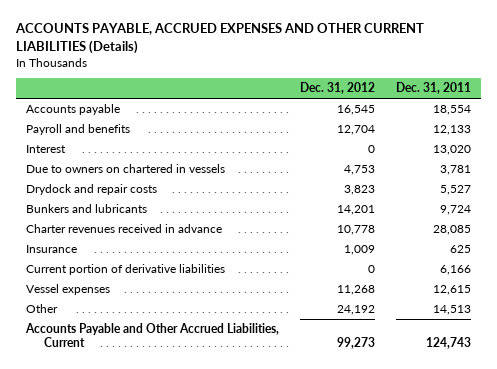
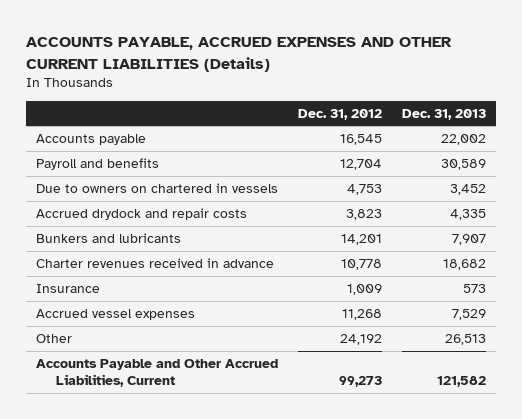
[395,82,471,95] Dec. 31, 2011 -> none
none -> [401,108,486,120] Dec. 31, 2013
[25,145,66,154] Interest -> none
[25,184,157,196] Drydock and repair costs -> [36,207,248,220] Accrued drydock and repair costs
[25,264,225,276] Current portion of derivative liabilities -> none
[25,284,110,296] Vessel expenses -> [36,308,196,320] Accrued vessel expenses

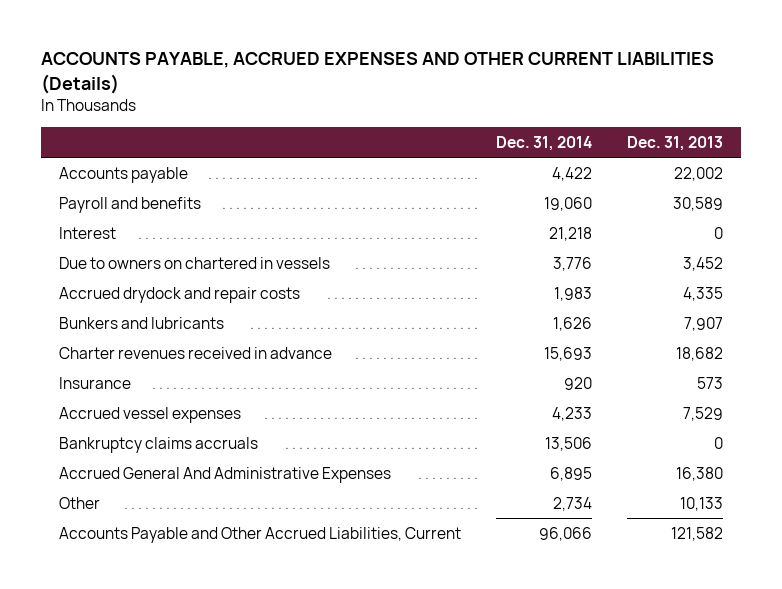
[297,108,382,120] Dec. 31, 2012 -> none
none -> [495,135,592,151] Dec. 31, 2014
none -> [58,226,116,239] Interest
none -> [58,436,258,453] Bankruptcy claims accruals
none -> [58,466,391,483] Accrued General And Administrative Expenses
[444,333,486,345] 26,513 -> [680,496,724,511] 10,133

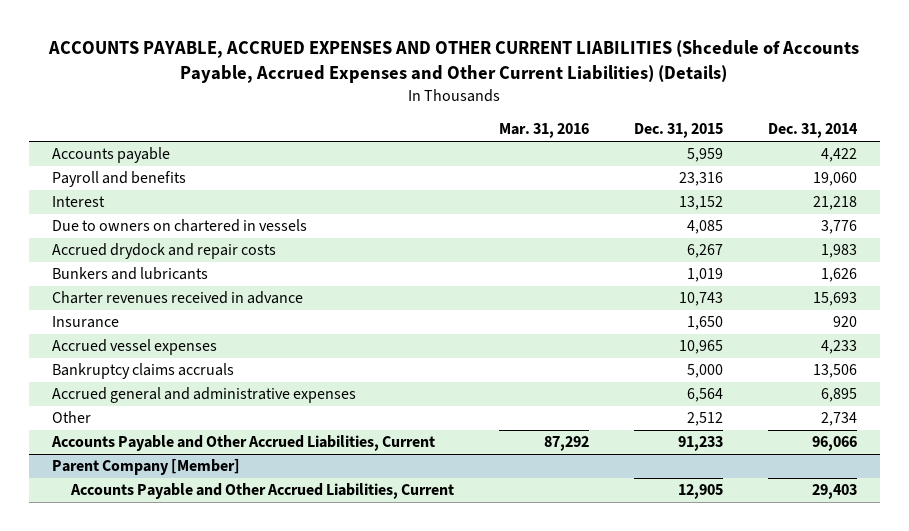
[41,52,715,94] ACCOUNTS PAYABLE, ACCRUED EXPENSES AND OTHER CURRENT LIABILITIES (Details) -> [48,40,860,84] ACCOUNTS PAYABLE, ACCRUED EXPENSES AND OTHER CURRENT LIABILITIES (Shcedule of Accounts Payable, Accrued Expenses and Other Current Liabilities) (Details)
[627,135,724,151] Dec. 31, 2013 -> none
none -> [499,123,590,139] Mar. 31, 2016
none -> [634,123,724,139] Dec. 31, 2015
[58,466,391,483] Accrued General And Administrative Expenses -> [51,387,356,404] Accrued general and administrative expenses
none -> [51,459,240,476] Parent Company [Member]
none -> [70,483,455,500] Accounts Payable and Other Accrued Liabilities, Current

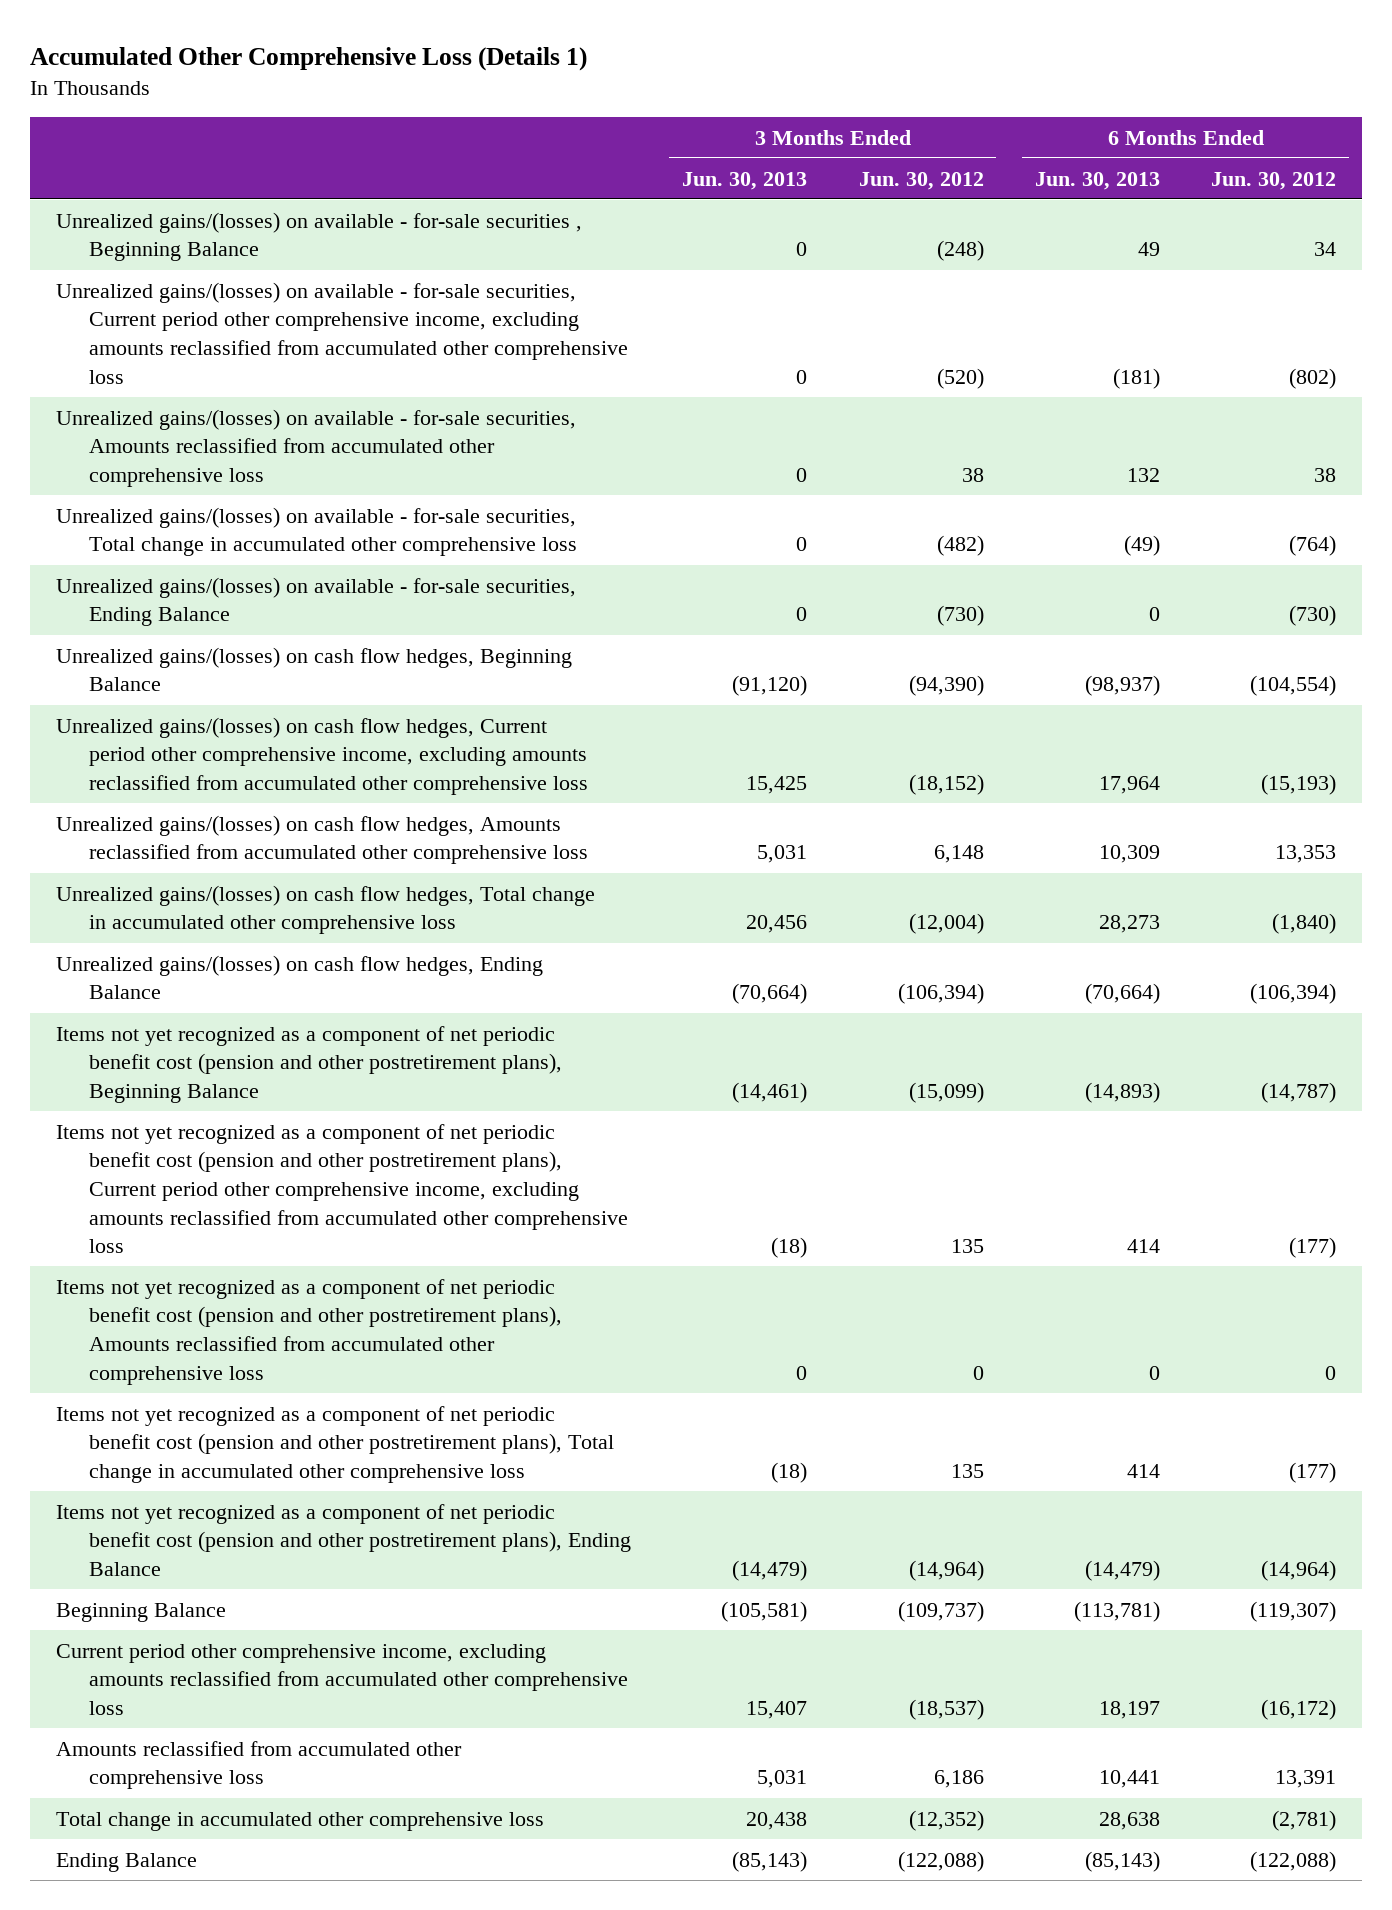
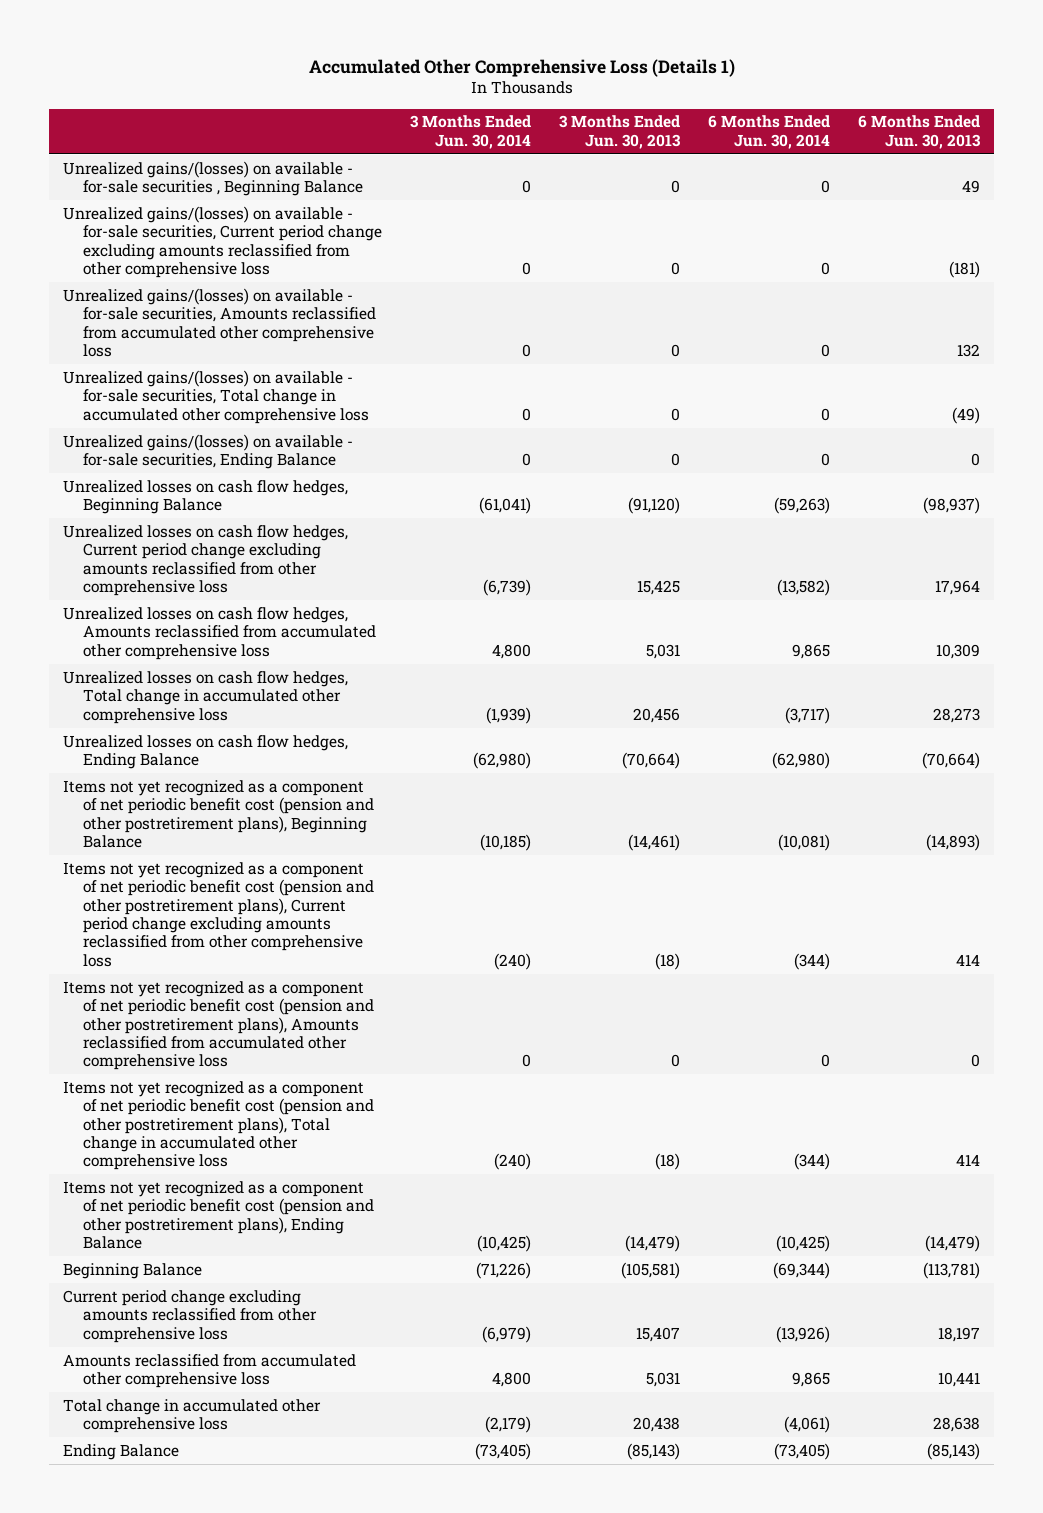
[858,171,984,190] Jun. 30, 2012 -> none
[1211,171,1337,190] Jun. 30, 2012 -> none
none -> [410,115,532,149] 3 Months Ended Jun. 30, 2014
none -> [708,115,831,149] 6 Months Ended Jun. 30, 2014
[55,281,628,384] Unrealized gains/(losses) on available - for-sale securities, Current period other comprehensive income, excluding amounts reclassified from accumulated other comprehensive loss -> [63,205,383,279] Unrealized gains/(losses) on available - for-sale securities, Current period change excluding amounts reclassified from other comprehensive loss
[55,646,572,692] Unrealized gains/(losses) on cash flow hedges, Beginning Balance -> [63,479,349,515] Unrealized losses on cash flow hedges, Beginning Balance
[55,716,588,795] Unrealized gains/(losses) on cash flow hedges, Current period other comprehensive income, excluding amounts reclassified from accumulated other comprehensive loss -> [63,524,349,597] Unrealized losses on cash flow hedges, Current period change excluding amounts reclassified from other comprehensive loss
[55,814,588,865] Unrealized gains/(losses) on cash flow hedges, Amounts reclassified from accumulated other comprehensive loss -> [63,606,377,660] Unrealized losses on cash flow hedges, Amounts reclassified from accumulated other comprehensive loss
[55,884,595,935] Unrealized gains/(losses) on cash flow hedges, Total change in accumulated other comprehensive loss -> [63,670,349,724] Unrealized losses on cash flow hedges, Total change in accumulated other comprehensive loss
[55,954,543,1000] Unrealized gains/(losses) on cash flow hedges, Ending Balance -> [63,734,349,770] Unrealized losses on cash flow hedges, Ending Balance
[55,1123,628,1254] Items not yet recognized as a component of net periodic benefit cost (pension and other postretirement plans), Current period other comprehensive income, excluding amounts reclassified from accumulated other comprehensive loss -> [63,861,375,967] Items not yet recognized as a component of net periodic benefit cost (pension and other postretirement plans), Current period change excluding amounts reclassified from other comprehensive loss
[55,1643,628,1715] Current period other comprehensive income, excluding amounts reclassified from accumulated other comprehensive loss -> [63,1289,318,1343] Current period change excluding amounts reclassified from other comprehensive loss

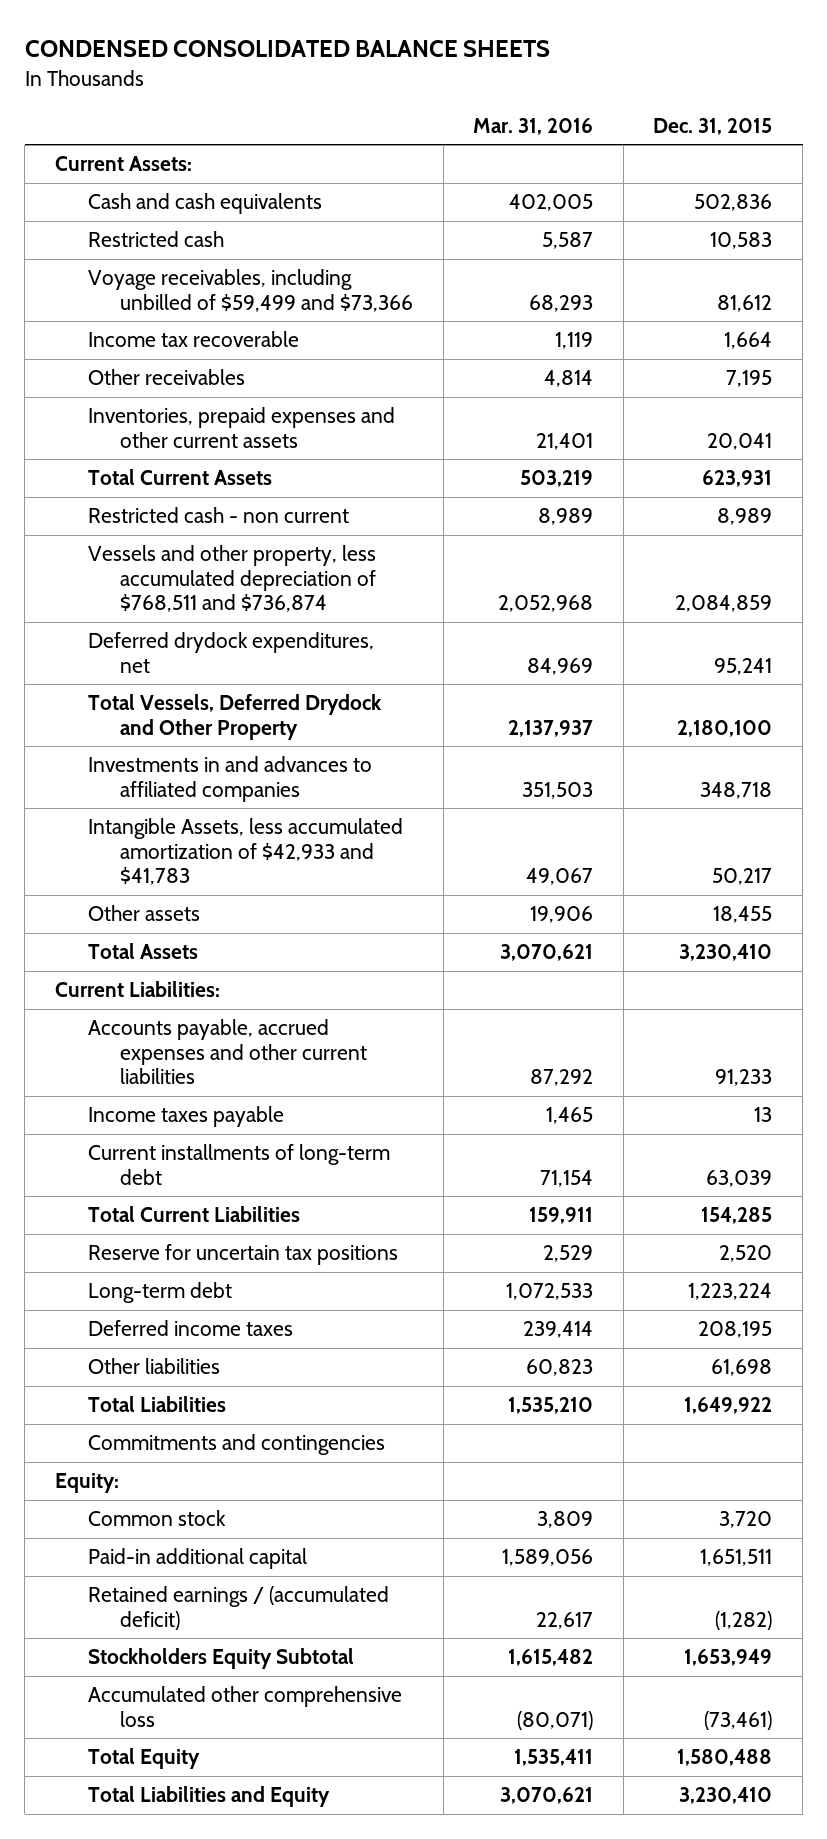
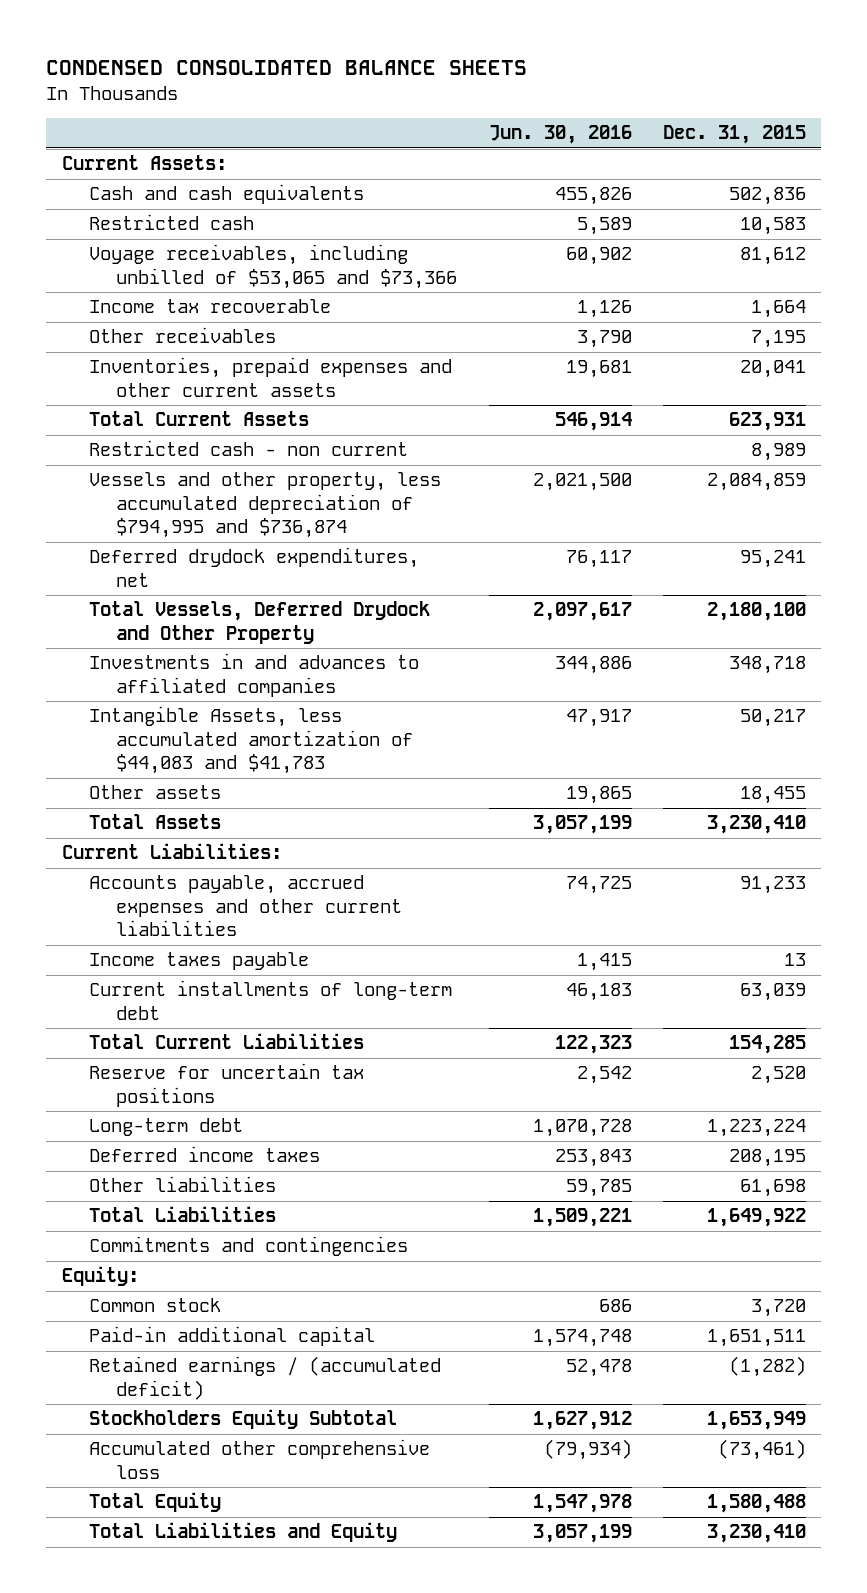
[473,118,594,136] Mar. 31, 2016 -> none
none -> [488,125,632,145] Jun. 30, 2016
[87,269,414,312] Voyage receivables, including unbilled of $59,499 and $73,366 -> [89,244,458,289] Voyage receivables, including unbilled of $53,065 and $73,366
[87,545,377,613] Vessels and other property, less accumulated depreciation of $768,511 and $736,874 -> [89,472,442,539] Vessels and other property, less accumulated depreciation of $794,995 and $736,874
[87,818,403,886] Intangible Assets, less accumulated amortization of $42,933 and $41,783 -> [89,706,414,775] Intangible Assets, less accumulated amortization of $44,083 and $41,783

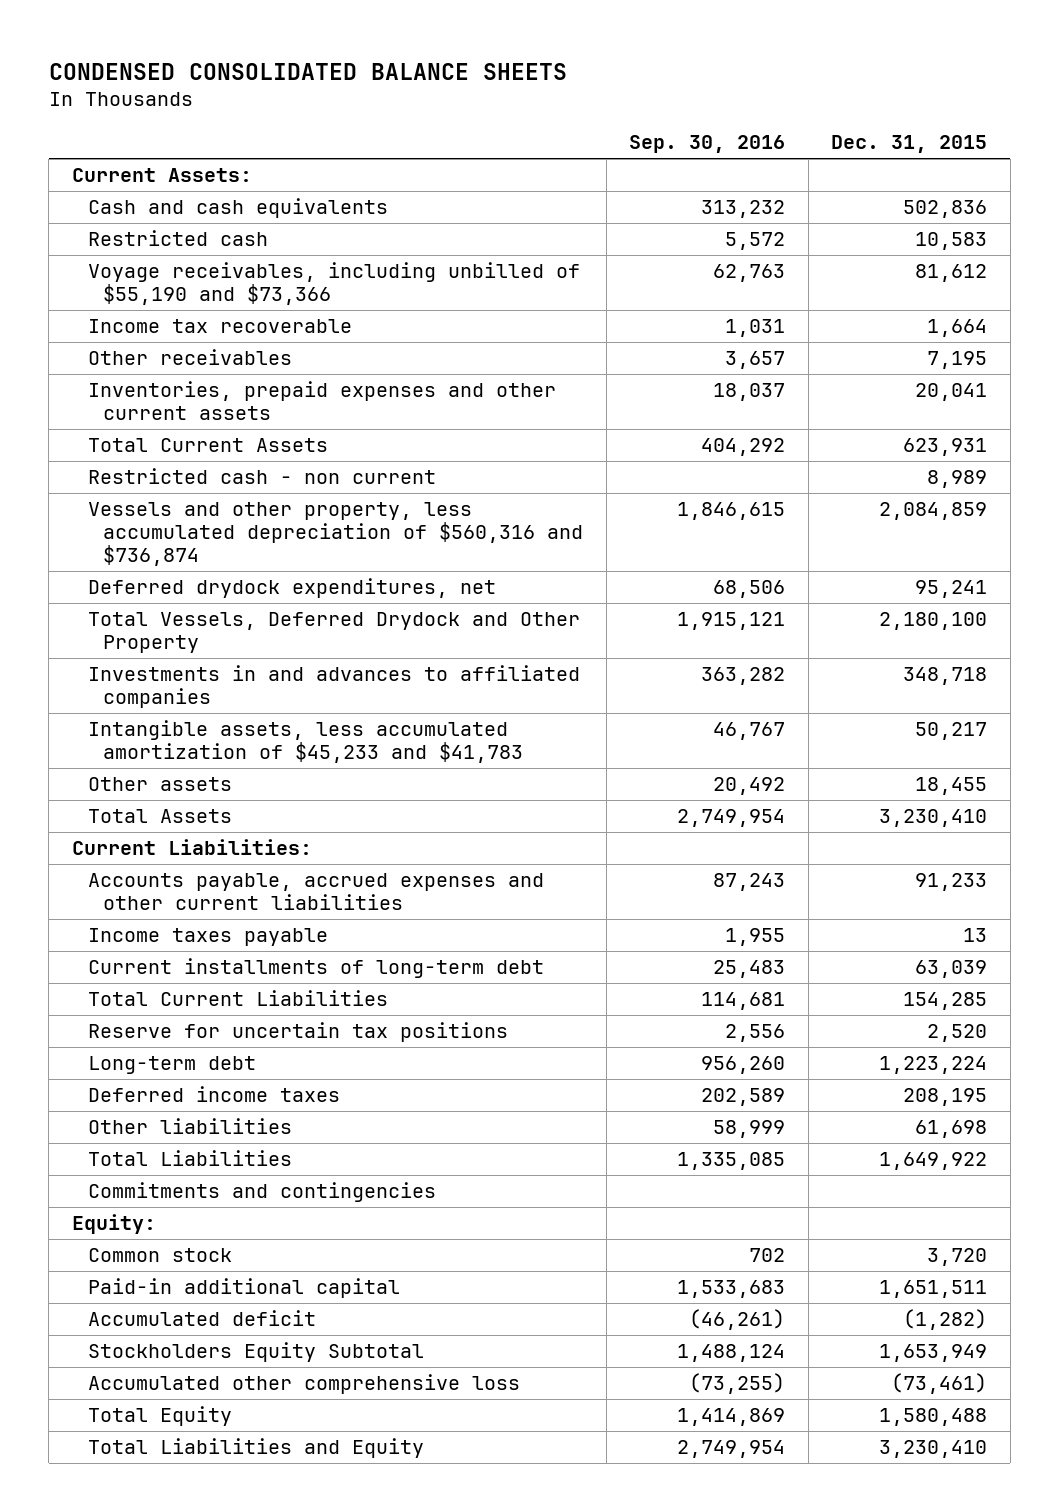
[488,125,632,145] Jun. 30, 2016 -> none
none -> [629,135,786,154] Sep. 30, 2016
[89,244,458,289] Voyage receivables, including unbilled of $53,065 and $73,366 -> [87,262,580,306] Voyage receivables, including unbilled of $55,190 and $73,366
[89,472,442,539] Vessels and other property, less accumulated depreciation of $794,995 and $736,874 -> [87,502,584,566] Vessels and other property, less accumulated depreciation of $560,316 and $736,874
[89,706,414,775] Intangible Assets, less accumulated amortization of $44,083 and $41,783 -> [87,720,524,764] Intangible assets, less accumulated amortization of $45,233 and $41,783
[89,1356,442,1400] Retained earnings / (accumulated deficit) -> [87,1310,316,1327] Accumulated deficit

